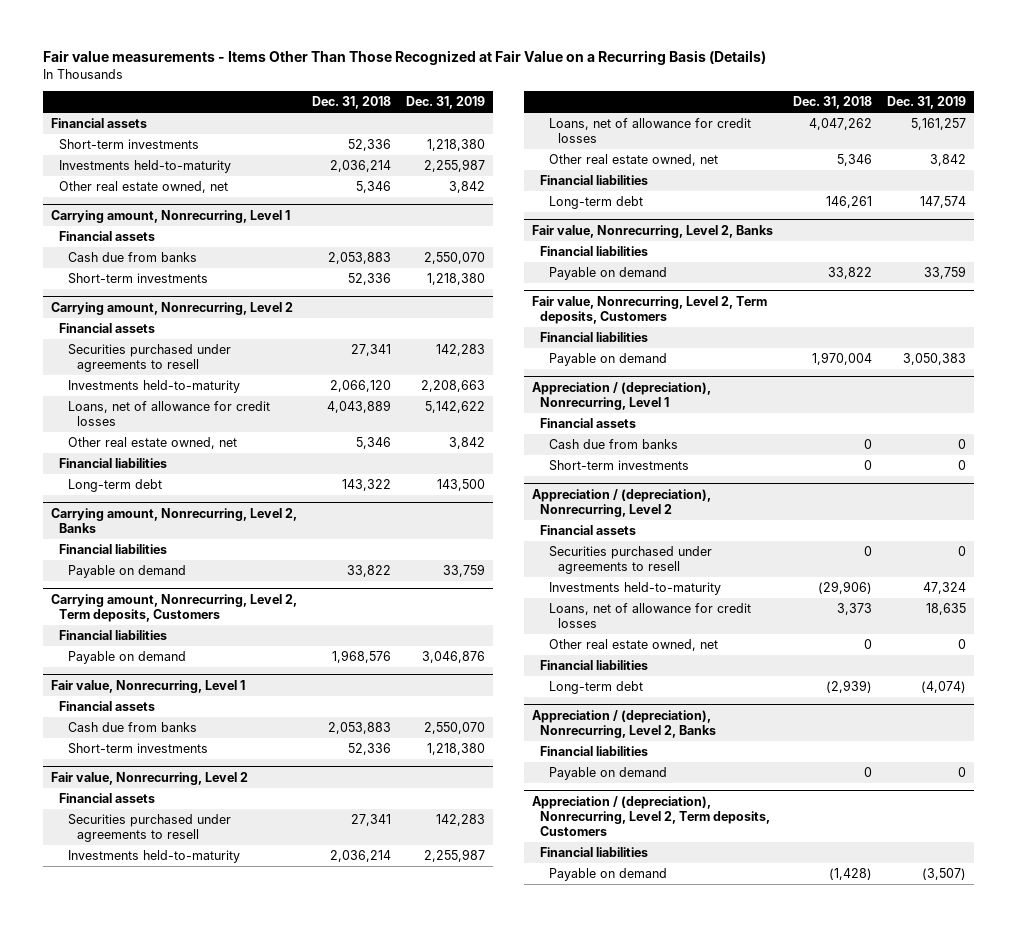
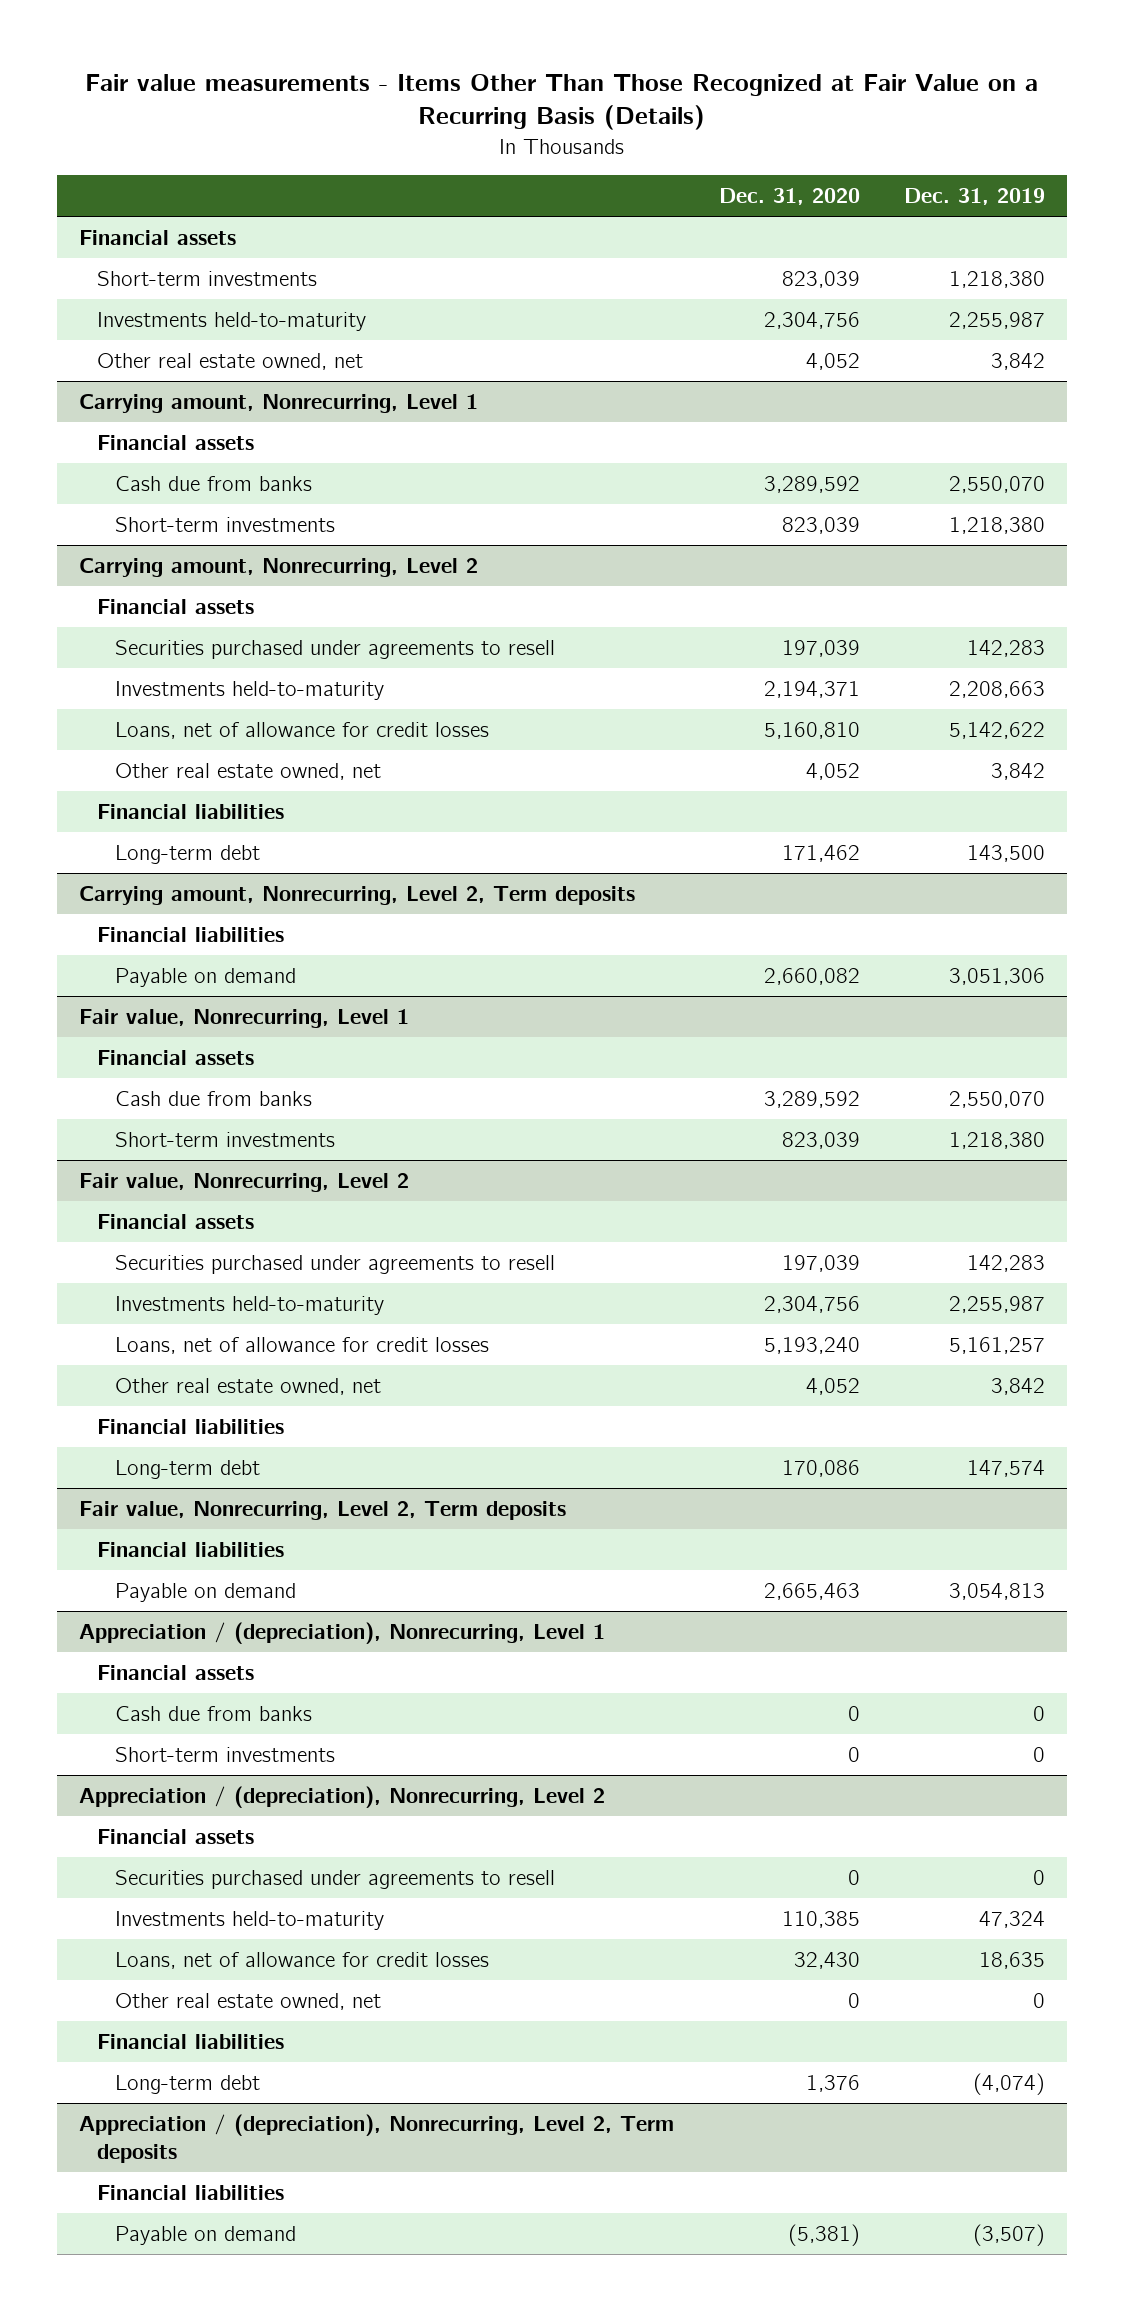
[312,96,392,110] Dec. 31, 2018 -> none
none -> [718,188,860,206] Dec. 31, 2020
[50,507,297,533] Carrying amount, Nonrecurring, Level 2, Banks -> none
[59,543,168,554] Financial liabilities -> none
[68,564,187,578] Payable on demand -> none
[50,593,297,622] Carrying amount, Nonrecurring, Level 2, Term deposits, Customers -> [79,886,636,906] Carrying amount, Nonrecurring, Level 2, Term deposits
[422,650,486,663] 3,046,876 -> [948,968,1045,986] 3,051,306
[531,224,773,238] Fair value, Nonrecurring, Level 2, Banks -> none
[540,245,649,256] Financial liabilities -> none
[548,266,667,280] Payable on demand -> none
[531,295,767,324] Fair value, Nonrecurring, Level 2, Term deposits, Customers -> [79,1501,567,1521] Fair value, Nonrecurring, Level 2, Term deposits
[903,352,967,365] 3,050,383 -> [948,1583,1045,1601] 3,054,813
[531,709,717,738] Appreciation / (depreciation), Nonrecurring, Level 2, Banks -> none
[540,745,649,756] Financial liabilities -> none
[548,766,667,780] Payable on demand -> none
[531,795,771,836] Appreciation / (depreciation), Nonrecurring, Level 2, Term deposits, Customers -> [79,2114,675,2164] Appreciation / (depreciation), Nonrecurring, Level 2, Term deposits

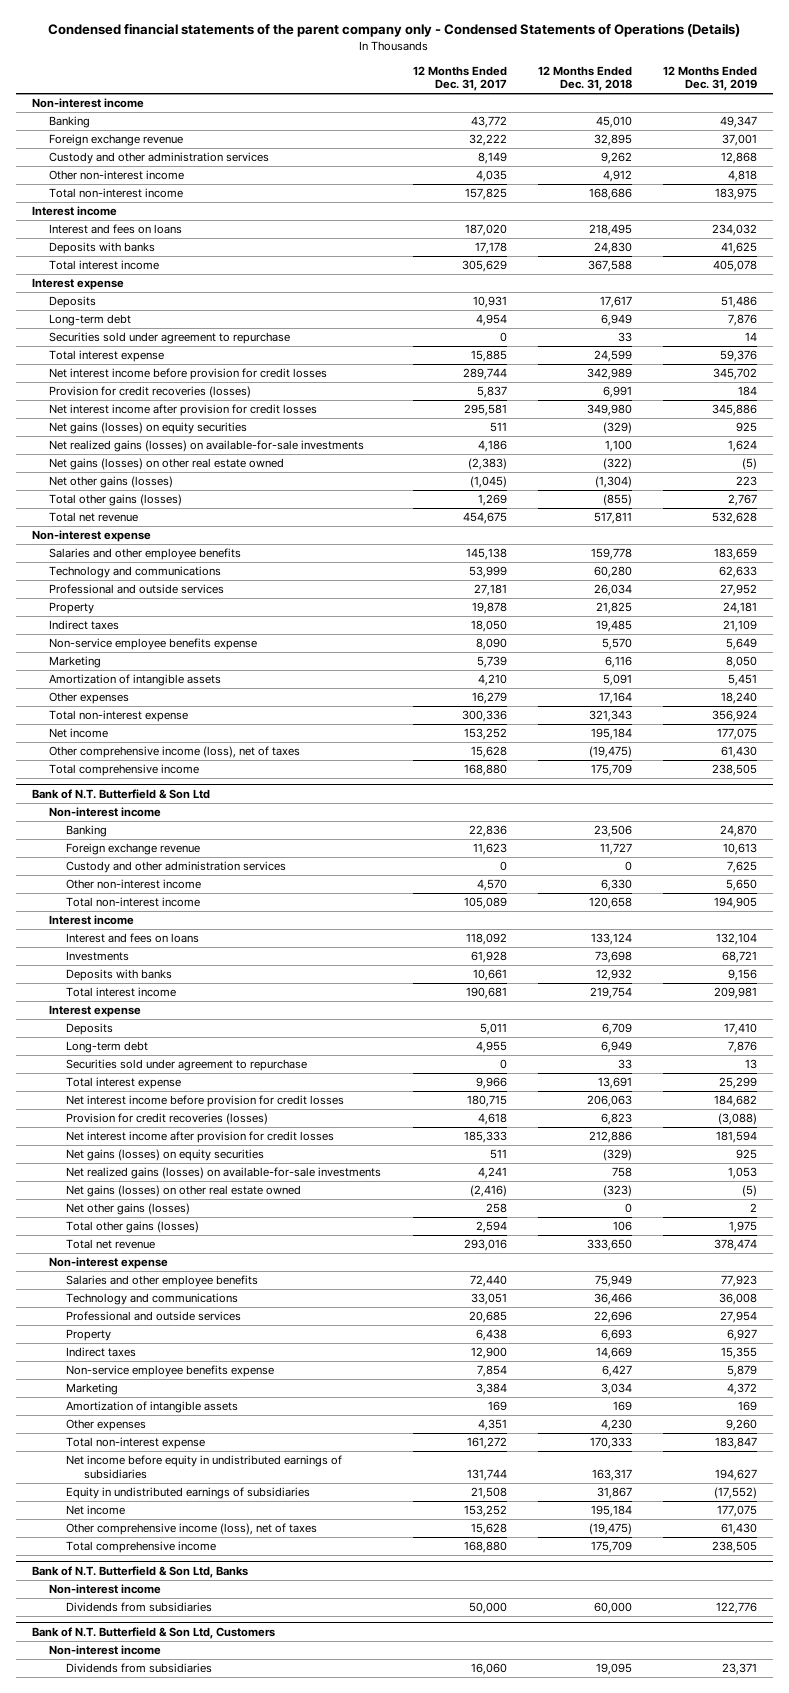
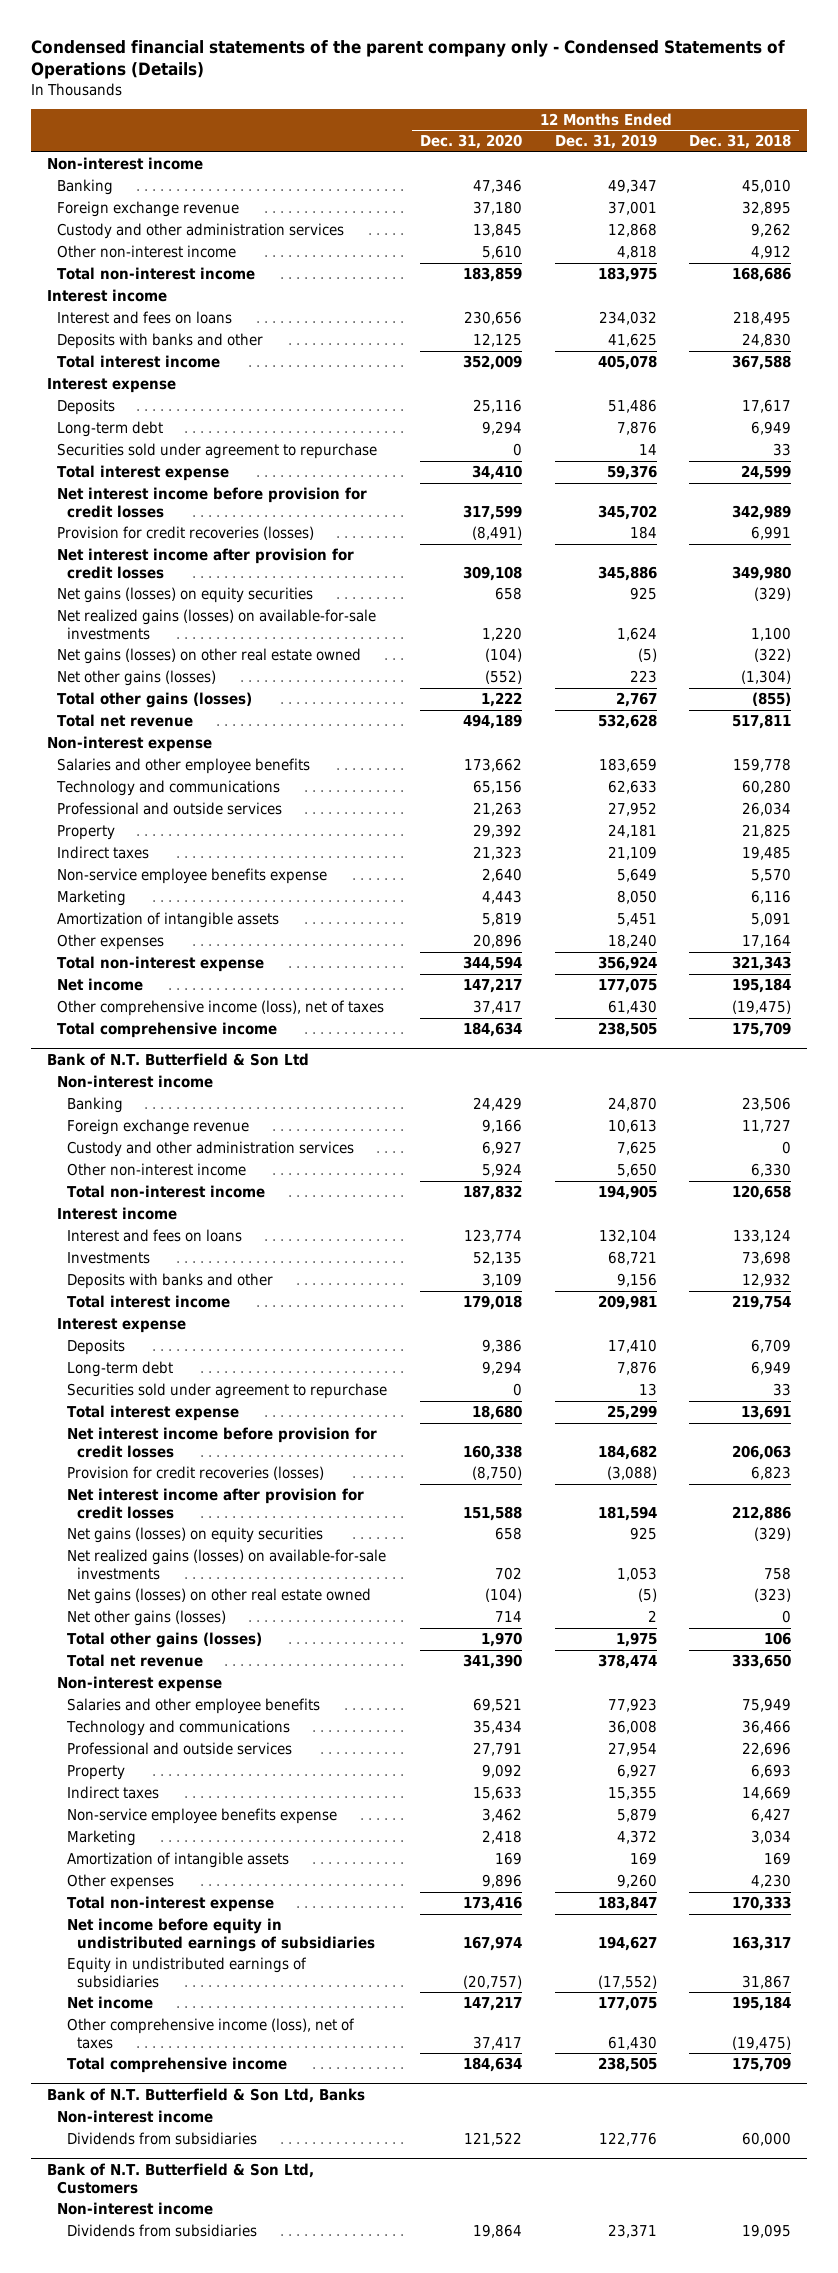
[412,65,507,92] 12 Months Ended Dec. 31, 2017 -> none
none -> [419,134,522,150] Dec. 31, 2020
[48,242,155,255] Deposits with banks -> [57,333,264,350] Deposits with banks and other
[66,969,173,982] Deposits with banks -> [67,1273,274,1290] Deposits with banks and other

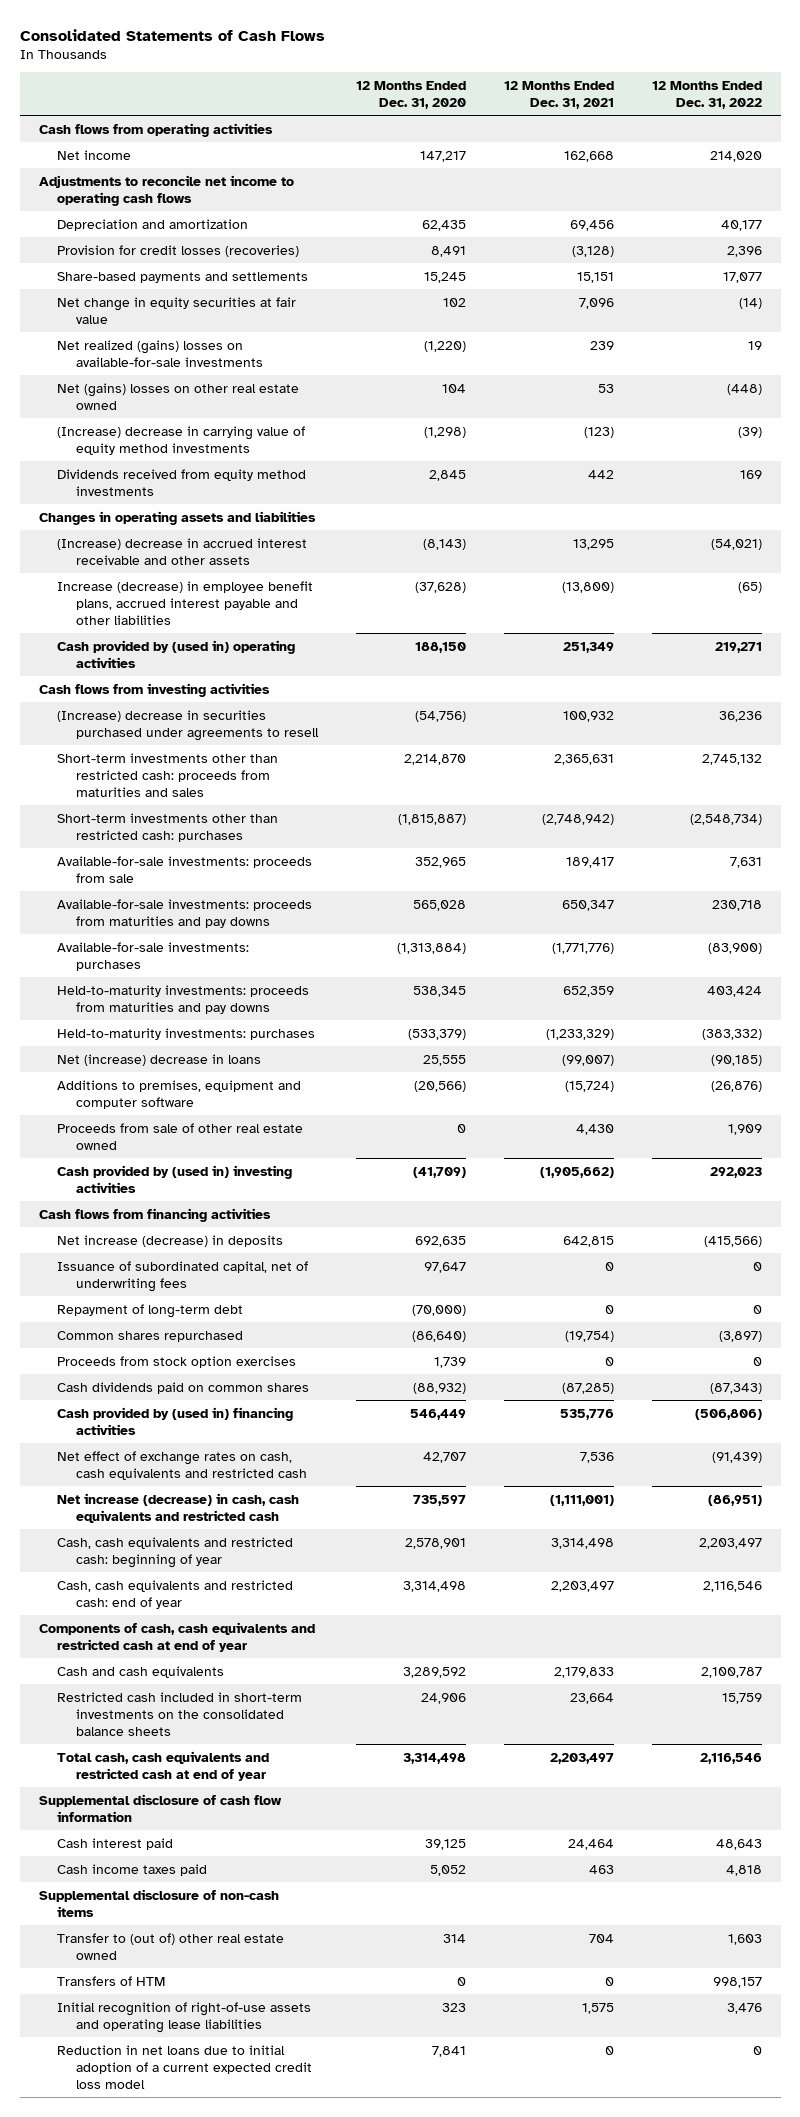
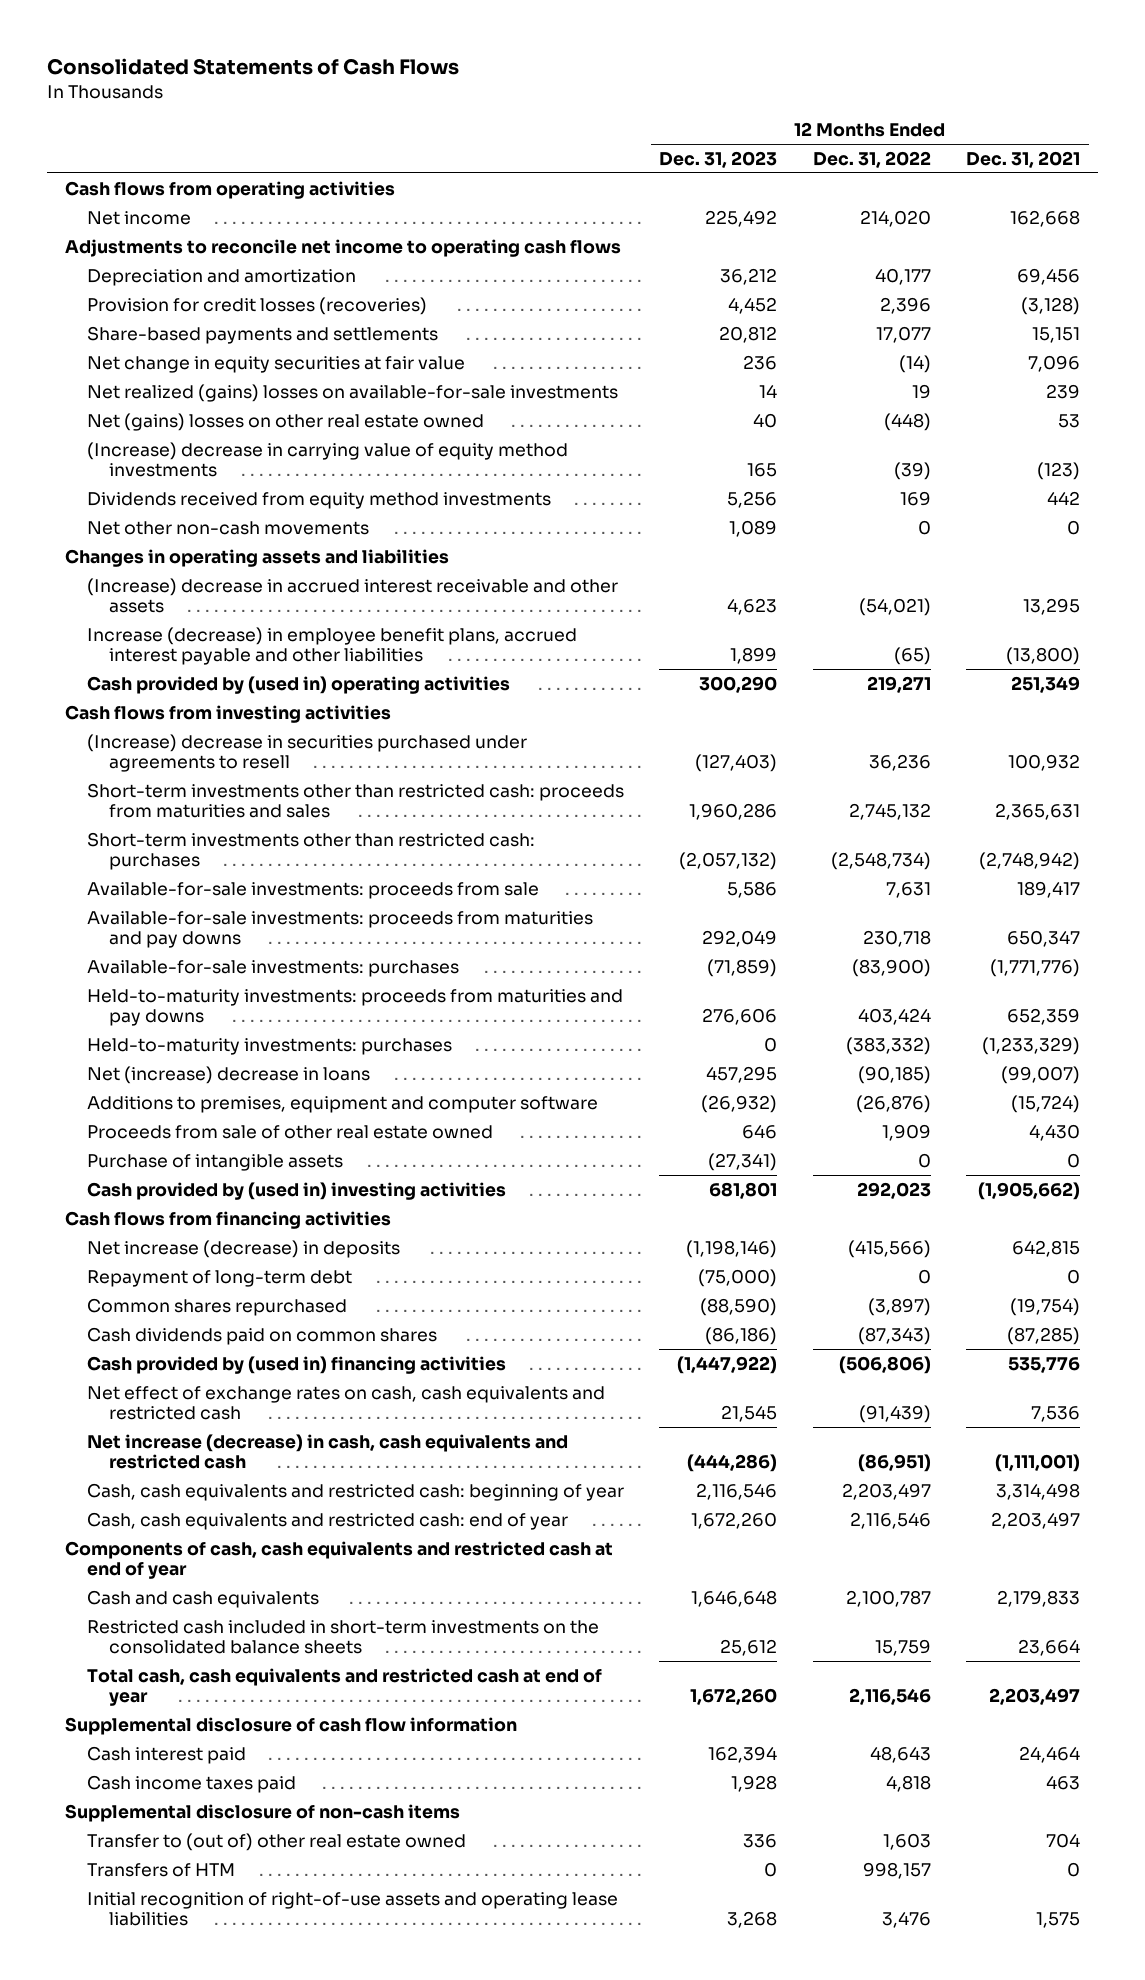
[355,80,466,109] 12 Months Ended Dec. 31, 2020 -> none
none -> [659,150,778,168] Dec. 31, 2023
none -> [87,520,370,535] Net other non-cash movements
none -> [87,1153,344,1171] Purchase of intangible assets
[57,1260,309,1292] Issuance of subordinated capital, net of underwriting fees -> none
[57,1355,297,1368] Proceeds from stock option exercises -> none
[57,2044,313,2089] Reduction in net loans due to initial adoption of a current expected credit loss model -> none

